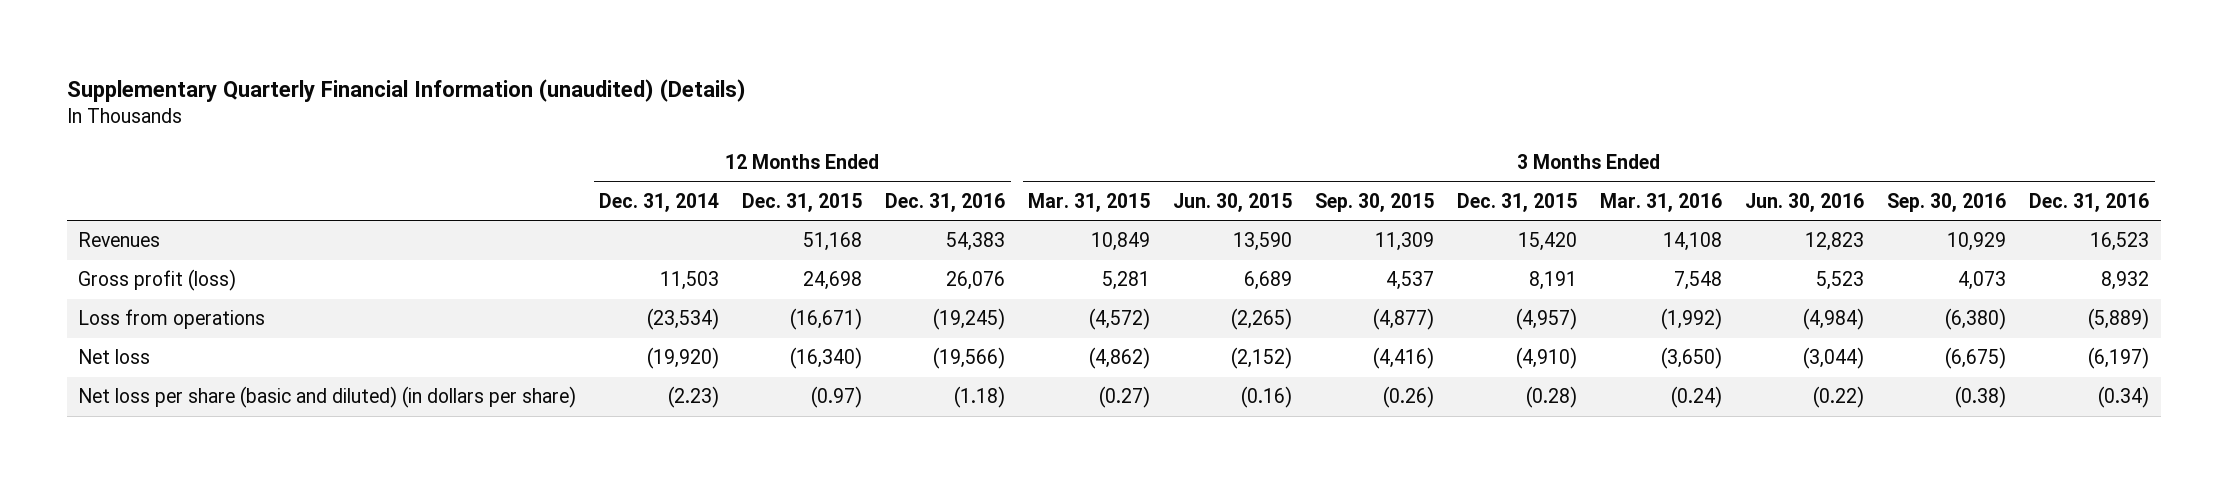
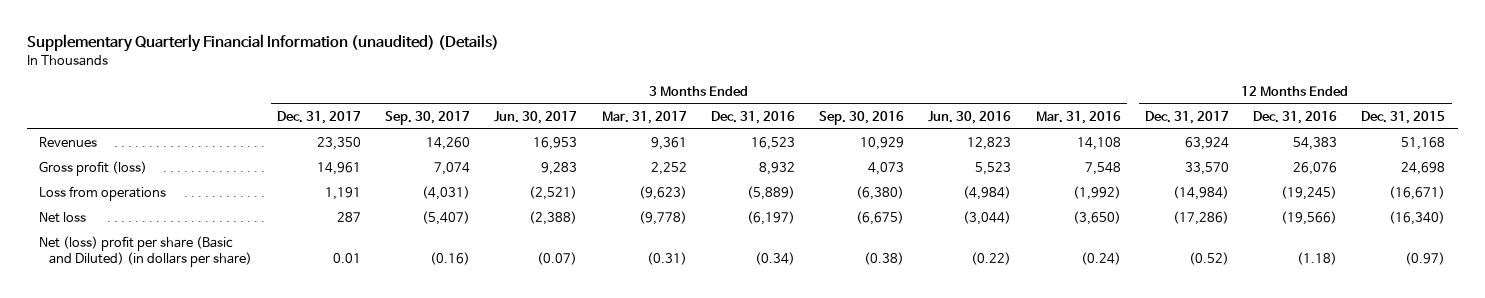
[599,192,720,212] Dec. 31, 2014 -> none
[1028,192,1151,212] Mar. 31, 2015 -> none
[1173,192,1293,212] Jun. 30, 2015 -> none
[1315,192,1435,212] Sep. 30, 2015 -> none
[1457,192,1578,212] Dec. 31, 2015 -> none
none -> [276,110,361,124] Dec. 31, 2017
none -> [385,110,471,125] Sep. 30, 2017
none -> [494,110,578,124] Jun. 30, 2017
none -> [601,110,687,124] Mar. 31, 2017
none -> [1144,110,1229,124] Dec. 31, 2017
[78,386,577,409] Net loss per share (basic and diluted) (in dollars per share) -> [39,236,253,267] Net (loss) profit per share (Basic and Diluted) (in dollars per share)

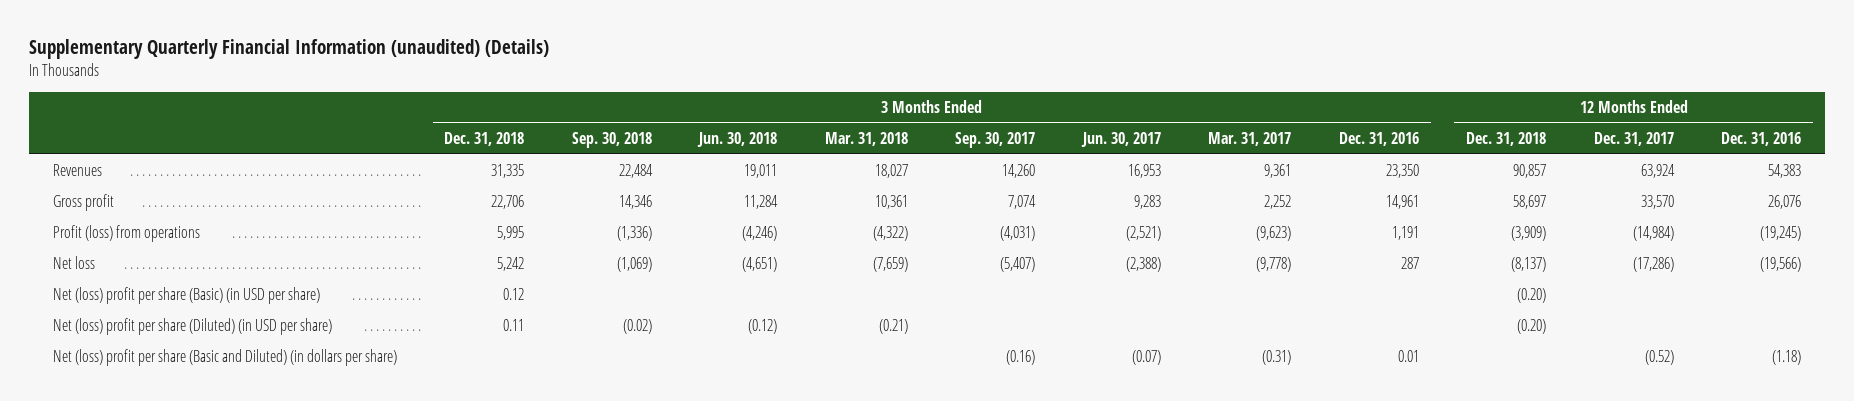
[276,110,361,124] Dec. 31, 2017 -> none
[819,110,905,125] Sep. 30, 2016 -> none
[928,110,1012,124] Jun. 30, 2016 -> none
[1035,110,1121,124] Mar. 31, 2016 -> none
[1361,110,1446,124] Dec. 31, 2015 -> none
none -> [444,131,525,146] Dec. 31, 2018
none -> [571,131,652,148] Sep. 30, 2018
none -> [697,131,778,147] Jun. 30, 2018
none -> [824,131,908,146] Mar. 31, 2018
none -> [1466,131,1547,146] Dec. 31, 2018
[750,137,795,151] 16,523 -> [1385,164,1419,179] 23,350
[39,161,148,177] Gross profit (loss) -> [52,194,114,212] Gross profit
[758,162,795,176] 8,932 -> [1385,195,1419,210] 14,961
[39,186,167,202] Loss from operations -> [52,225,200,243] Profit (loss) from operations
[746,186,795,201] (5,889) -> [1391,226,1419,241] 1,191
[746,211,795,226] (6,197) -> [1400,257,1419,270] 287
none -> [52,287,320,305] Net (loss) profit per share (Basic) (in USD per share)
none -> [52,318,332,336] Net (loss) profit per share (Diluted) (in USD per share)
[754,251,795,265] (0.34) -> [1397,350,1419,363] 0.01

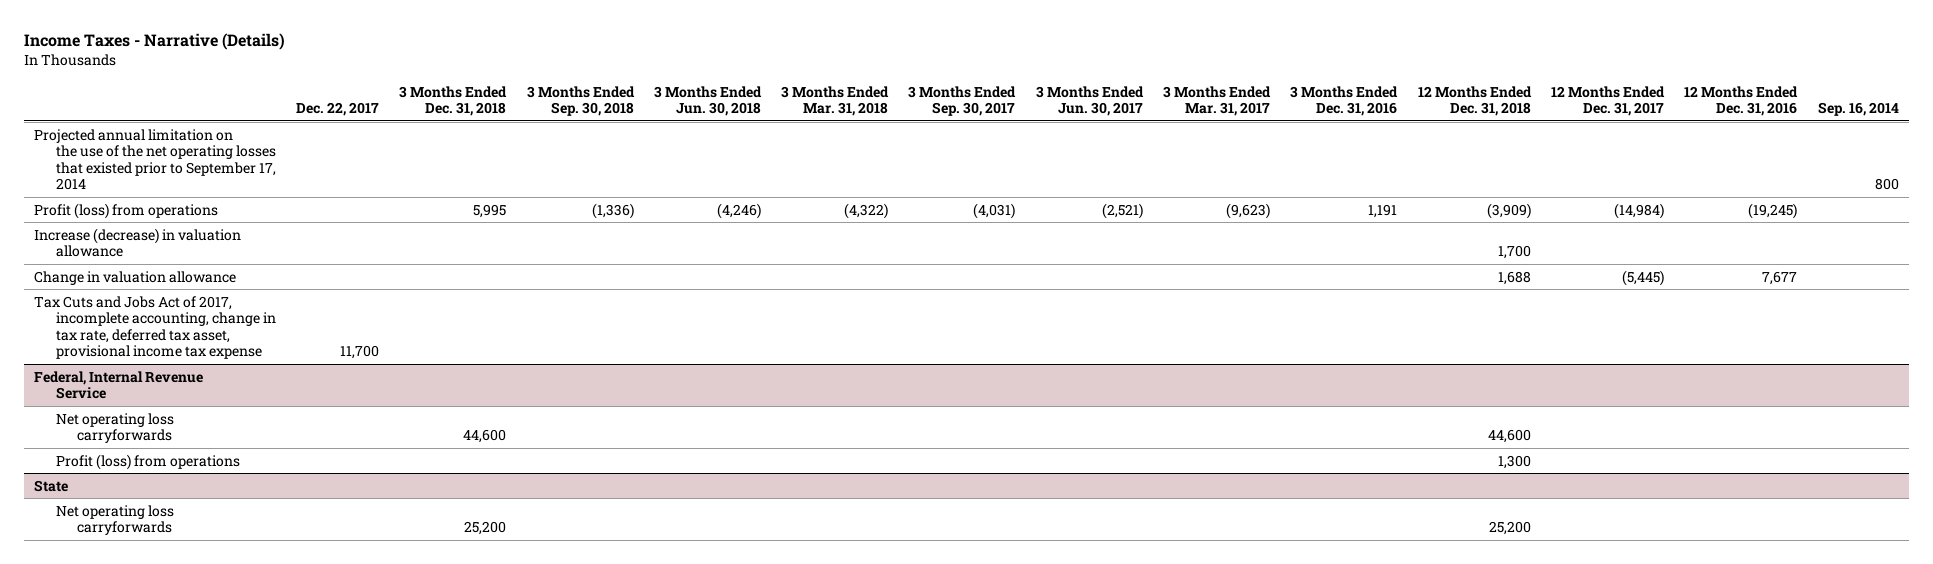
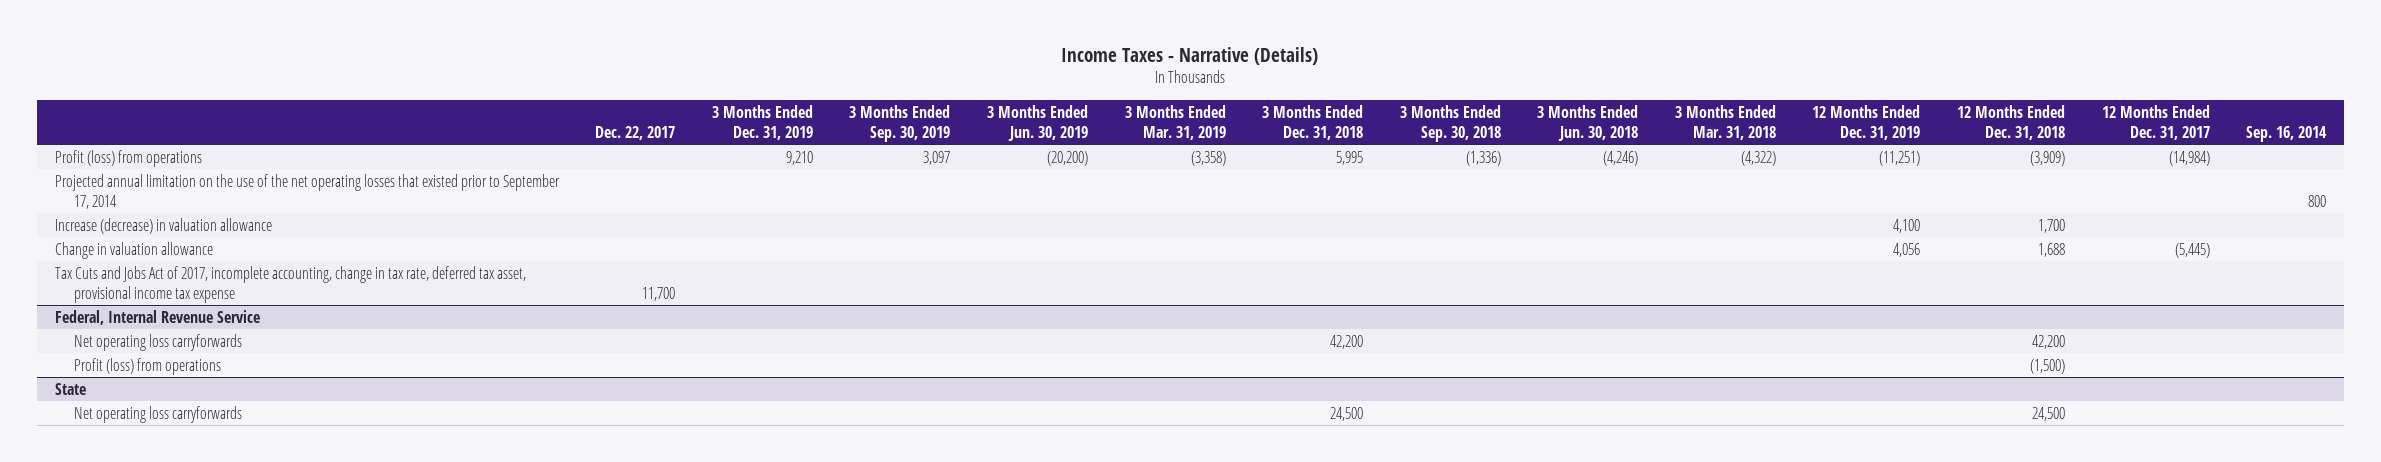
[908,85,1017,117] 3 Months Ended Sep. 30, 2017 -> none
[1035,85,1144,117] 3 Months Ended Jun. 30, 2017 -> none
[1163,85,1272,117] 3 Months Ended Mar. 31, 2017 -> none
[1290,85,1399,117] 3 Months Ended Dec. 31, 2016 -> none
[1684,85,1799,117] 12 Months Ended Dec. 31, 2016 -> none
none -> [711,104,813,140] 3 Months Ended Dec. 31, 2019
none -> [849,104,951,142] 3 Months Ended Sep. 30, 2019
none -> [987,104,1089,141] 3 Months Ended Jun. 30, 2019
none -> [1124,104,1226,140] 3 Months Ended Mar. 31, 2019
none -> [1812,104,1921,140] 12 Months Ended Dec. 31, 2019
[34,128,276,190] Projected annual limitation on the use of the net operating losses that existed prior to September 17, 2014 -> [54,173,560,209] Projected annual limitation on the use of the net operating losses that existed prior to September 17, 2014
[463,429,507,444] 44,600 -> [1330,334,1364,349] 42,200
[1487,429,1531,444] 44,600 -> [2031,334,2065,349] 42,200
[1497,454,1531,469] 1,300 -> [2029,358,2065,374] (1,500)
[464,521,507,536] 25,200 -> [1330,406,1364,421] 24,500
[1488,521,1531,536] 25,200 -> [2031,406,2065,421] 24,500

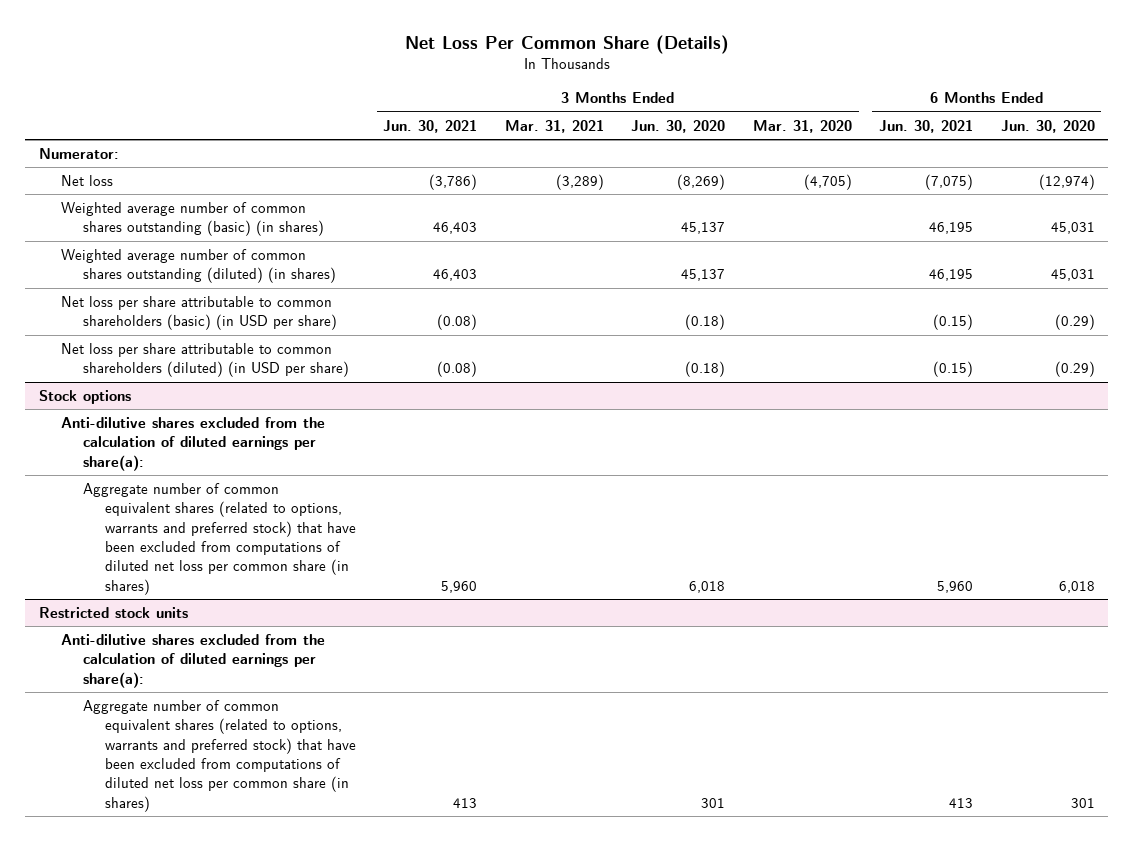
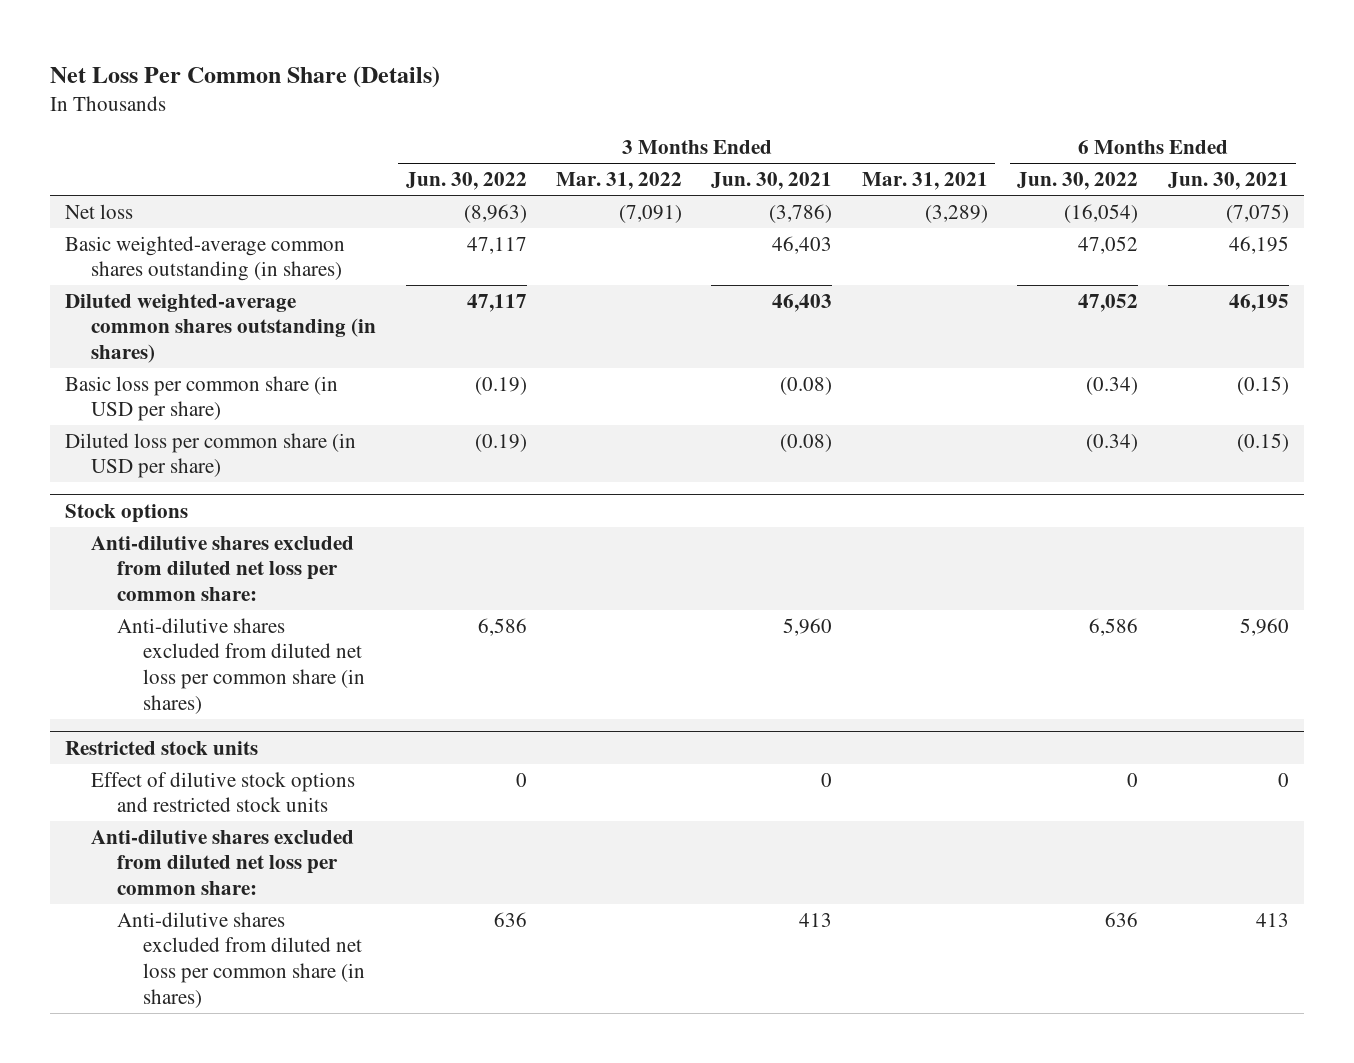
[631,119,726,133] Jun. 30, 2020 -> none
[752,119,852,133] Mar. 31, 2020 -> none
[1000,119,1095,133] Jun. 30, 2020 -> none
none -> [405,172,527,191] Jun. 30, 2022
none -> [555,172,682,191] Mar. 31, 2022
none -> [1017,172,1139,191] Jun. 30, 2022
[38,148,119,160] Numerator: -> none
[60,202,324,237] Weighted average number of common shares outstanding (basic) (in shares) -> [65,235,346,282] Basic weighted-average common shares outstanding (in shares)
[60,249,336,284] Weighted average number of common shares outstanding (diluted) (in shares) -> [65,293,377,364] Diluted weighted-average common shares outstanding (in shares)
[60,296,337,331] Net loss per share attributable to common shareholders (basic) (in USD per share) -> [65,375,339,422] Basic loss per common share (in USD per share)
[60,343,349,378] Net loss per share attributable to common shareholders (diluted) (in USD per share) -> [65,432,357,479] Diluted loss per common share (in USD per share)
[60,417,325,471] Anti-dilutive shares excluded from the calculation of diluted earnings per share(a): -> [91,535,355,602] Anti-dilutive shares excluded from diluted net loss per common share:
[82,483,356,595] Aggregate number of common equivalent shares (related to options, warrants and preferred stock) that have been excluded from computations of diluted net loss per common share (in shares) -> [117,617,365,714] Anti-dilutive shares excluded from diluted net loss per common share (in shares)
none -> [91,771,356,813] Effect of dilutive stock options and restricted stock units
[60,634,325,688] Anti-dilutive shares excluded from the calculation of diluted earnings per share(a): -> [91,829,355,896] Anti-dilutive shares excluded from diluted net loss per common share:
[82,700,356,812] Aggregate number of common equivalent shares (related to options, warrants and preferred stock) that have been excluded from computations of diluted net loss per common share (in shares) -> [117,911,365,1008] Anti-dilutive shares excluded from diluted net loss per common share (in shares)

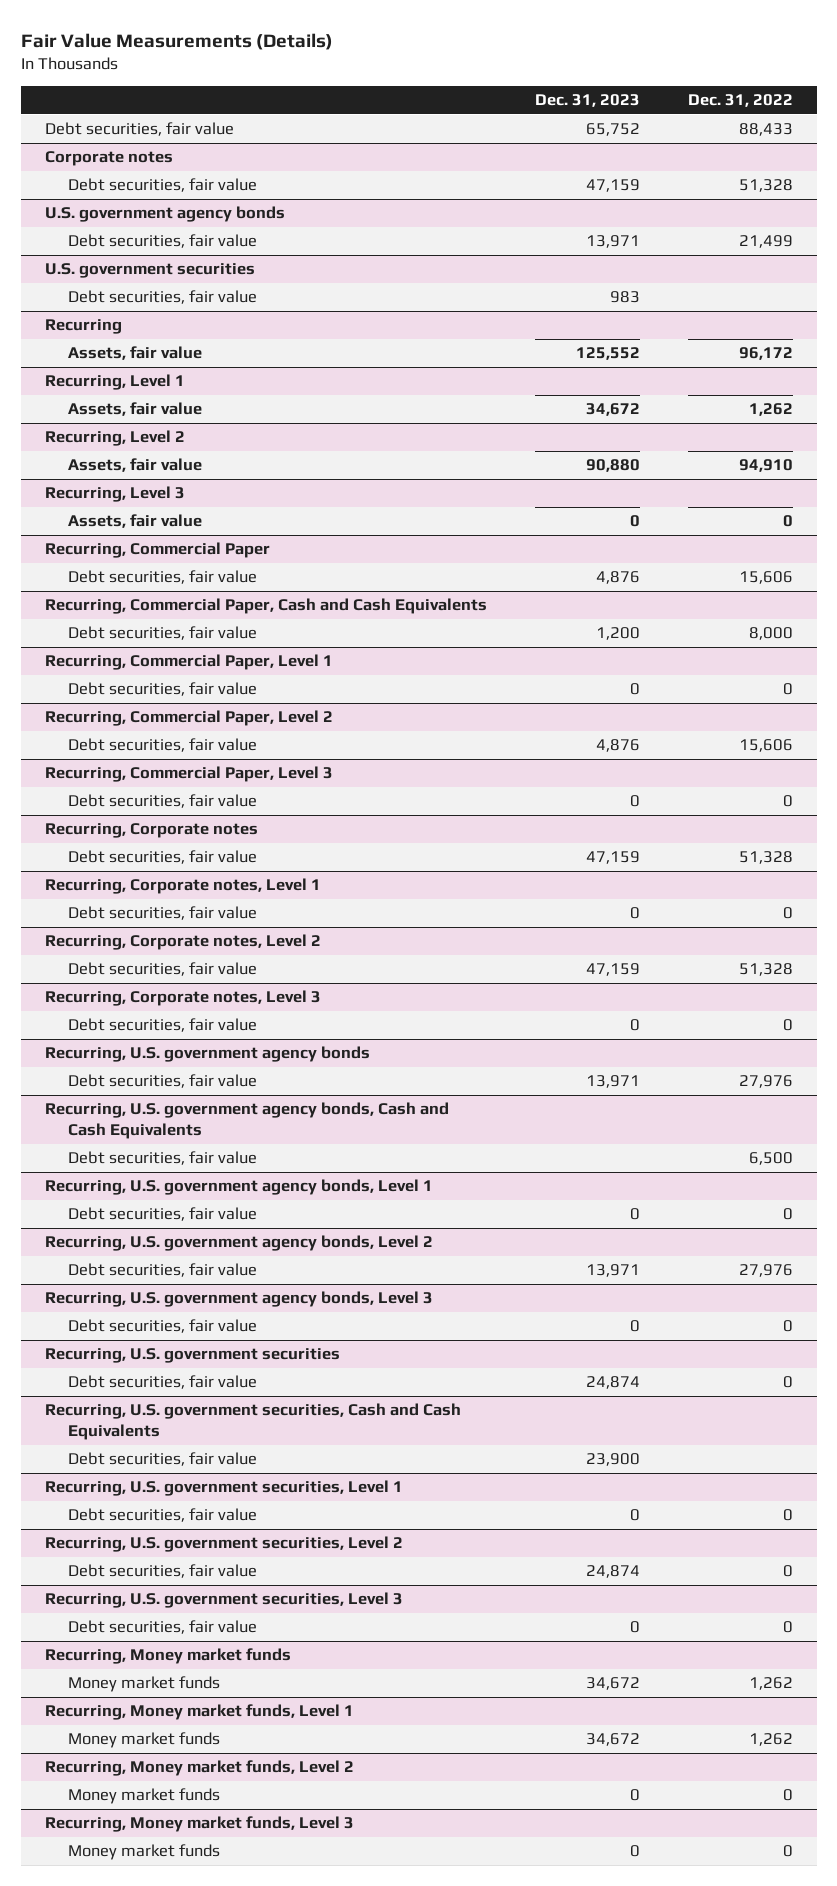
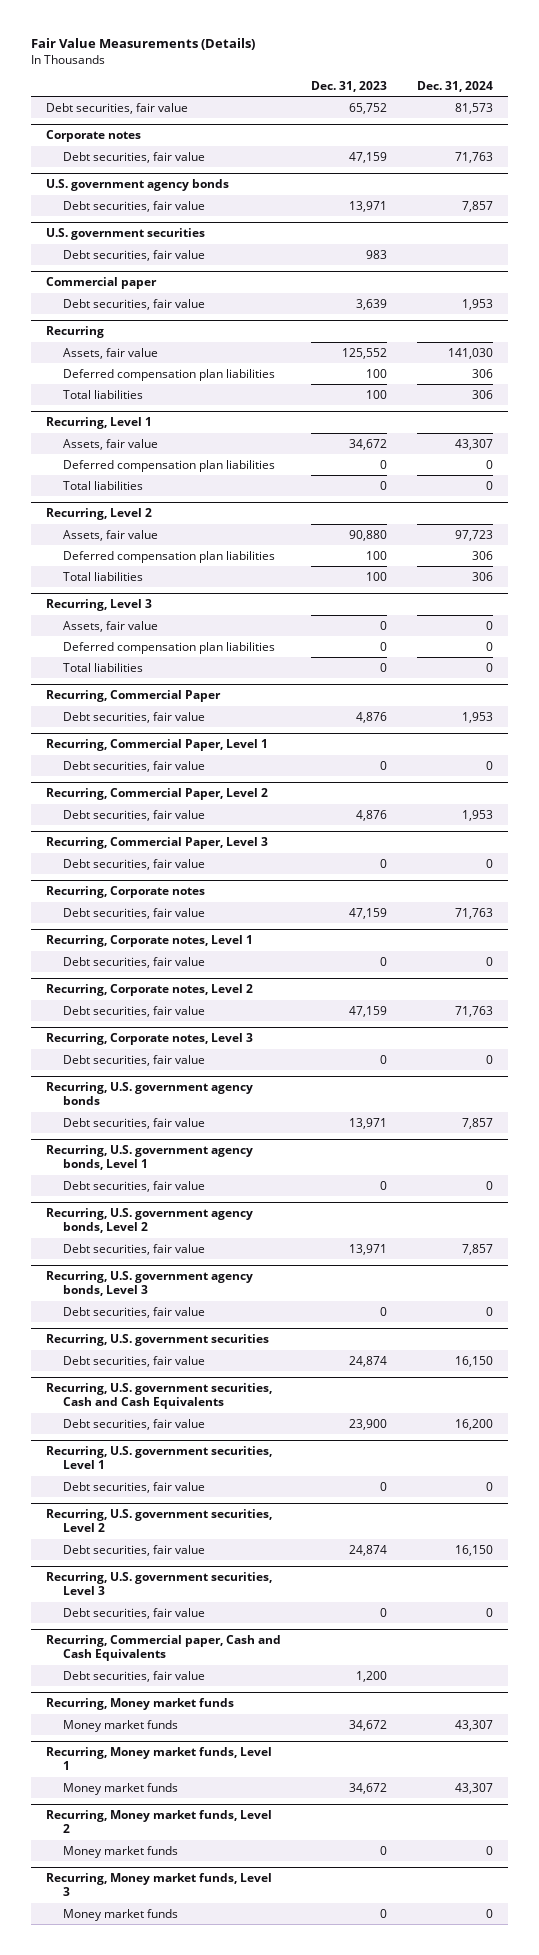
[687,94,793,108] Dec. 31, 2022 -> none
none -> [416,80,493,92] Dec. 31, 2024
none -> [45,277,157,290] Commercial paper
none -> [63,298,206,310] Debt securities, fair value
none -> [63,368,276,381] Deferred compensation plan liabilities
none -> [63,389,144,399] Total liabilities
none -> [63,459,276,472] Deferred compensation plan liabilities
none -> [63,480,144,490] Total liabilities
none -> [63,550,276,563] Deferred compensation plan liabilities
none -> [63,571,144,581] Total liabilities
none -> [63,641,276,654] Deferred compensation plan liabilities
none -> [63,662,144,672] Total liabilities
[44,598,487,615] Recurring, Commercial Paper, Cash and Cash Equivalents -> none
[68,626,258,641] Debt securities, fair value -> none
[44,1102,449,1140] Recurring, U.S. government agency bonds, Cash and Cash Equivalents -> none
[68,1151,258,1166] Debt securities, fair value -> none
none -> [45,1635,281,1661] Recurring, Commercial paper, Cash and Cash Equivalents
none -> [63,1670,206,1682] Debt securities, fair value

